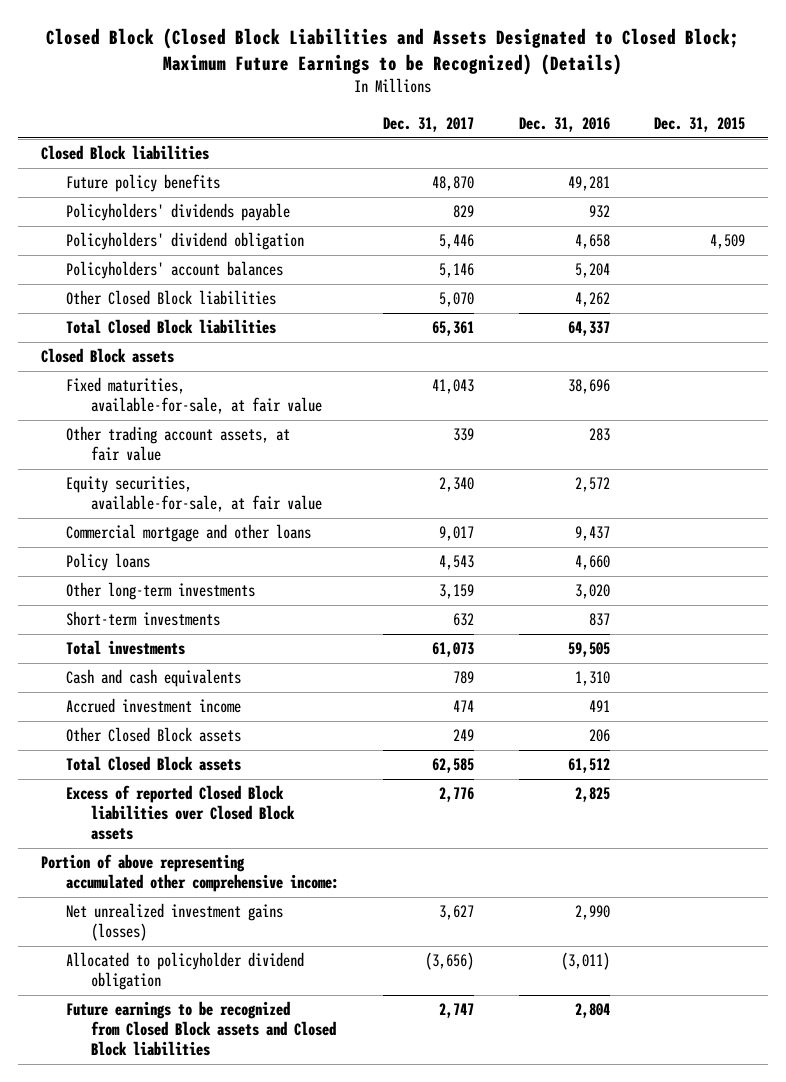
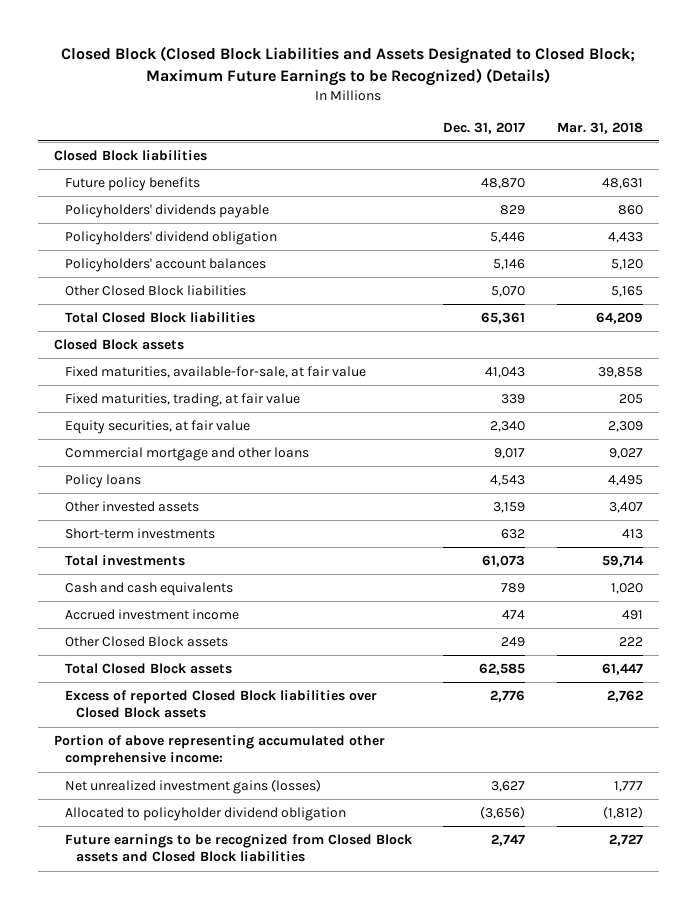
[518,117,610,133] Dec. 31, 2016 -> none
[654,117,746,133] Dec. 31, 2015 -> none
none -> [557,121,644,134] Mar. 31, 2018
[65,426,290,462] Other trading account assets, at fair value -> [64,393,300,408] Fixed maturities, trading, at fair value
[65,476,323,513] Equity securities, available-for-sale, at fair value -> [64,420,250,435] Equity securities, at fair value
[65,582,255,601] Other long-term investments -> [64,501,199,513] Other invested assets

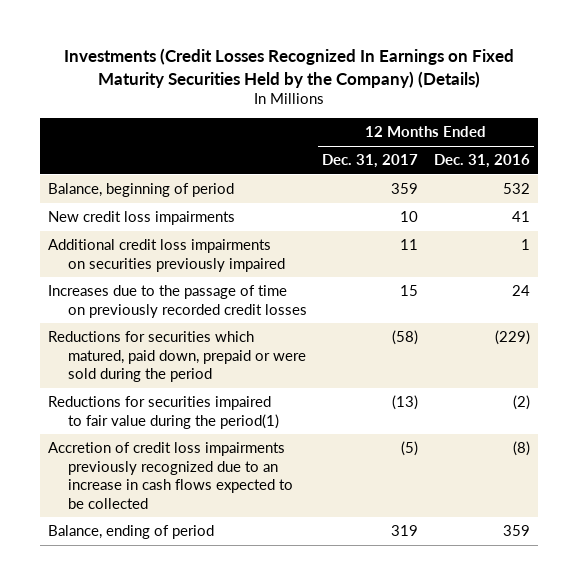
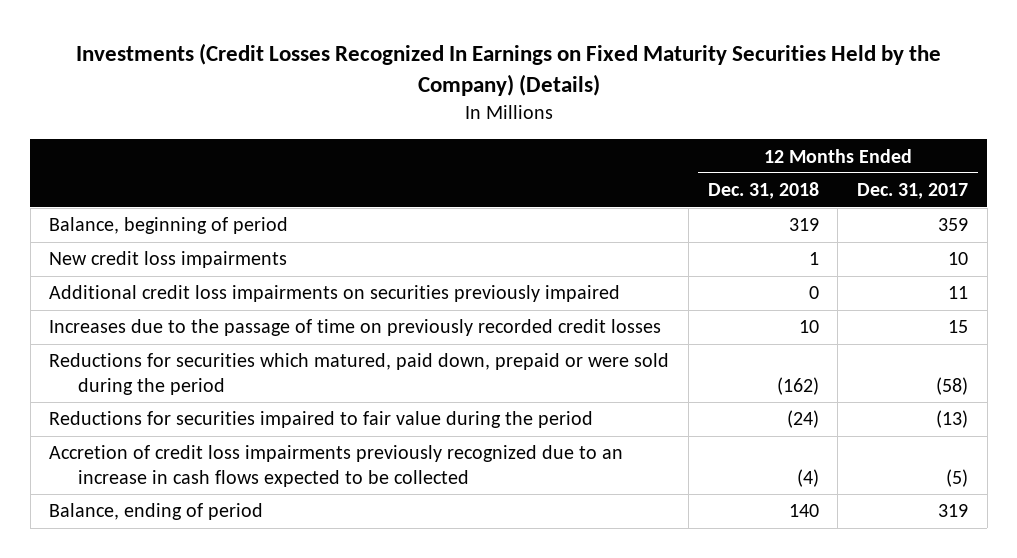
[434,154,531,169] Dec. 31, 2016 -> none
none -> [707,182,819,200] Dec. 31, 2018
[47,396,279,429] Reductions for securities impaired to fair value during the period(1) -> [49,411,594,429] Reductions for securities impaired to fair value during the period

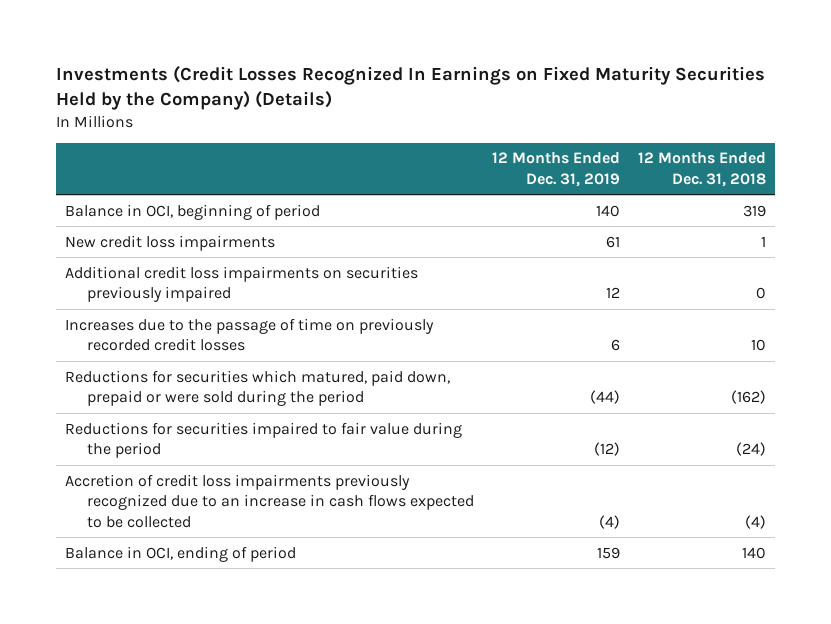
[856,183,968,200] Dec. 31, 2017 -> none
none -> [492,152,621,187] 12 Months Ended Dec. 31, 2019
[49,217,289,235] Balance, beginning of period -> [64,203,320,220] Balance in OCI, beginning of period
[49,503,264,521] Balance, ending of period -> [64,545,296,562] Balance in OCI, ending of period

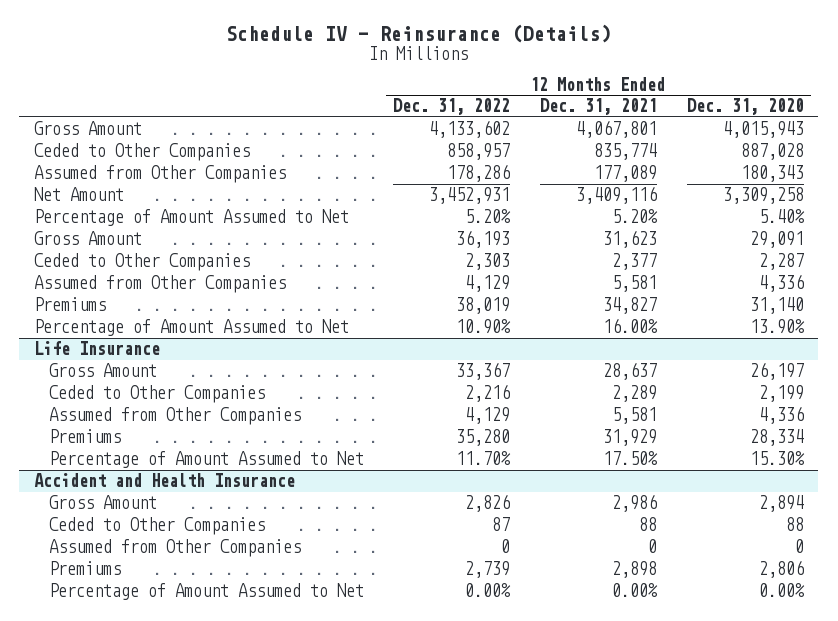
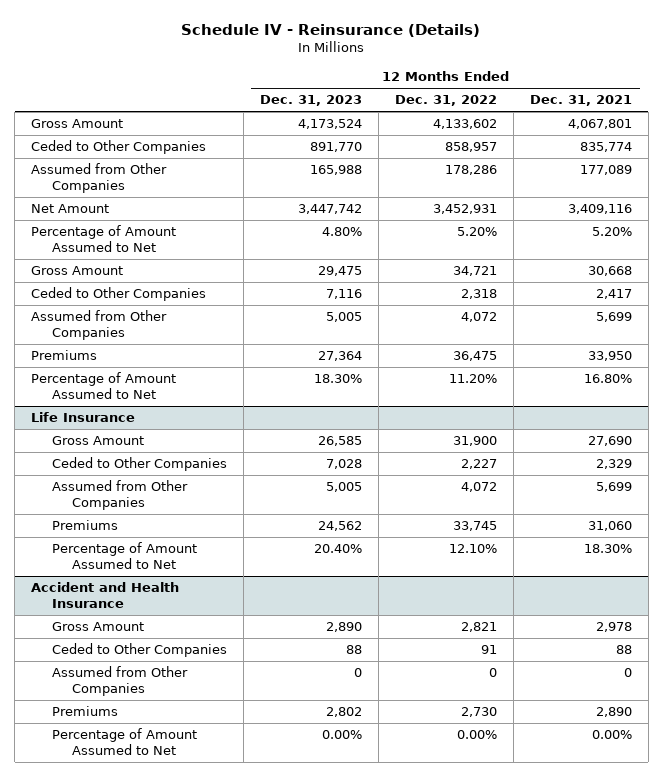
[686,98,804,116] Dec. 31, 2020 -> none
none -> [259,95,362,107] Dec. 31, 2023
[456,230,511,249] 36,193 -> [452,266,497,277] 34,721
[602,230,657,249] 31,623 -> [587,266,632,277] 30,668
[465,253,511,271] 2,303 -> [460,289,497,300] 2,318
[611,253,657,271] 2,377 -> [595,289,632,300] 2,417
[465,275,511,293] 4,129 -> [460,312,497,323] 4,072
[611,275,657,293] 5,581 -> [595,312,632,323] 5,699
[456,297,511,315] 38,019 -> [452,351,497,362] 36,475
[602,297,657,315] 34,827 -> [587,351,632,362] 33,950
[456,319,512,335] 10.90% -> [448,374,497,384] 11.20%
[602,318,658,334] 16.00% -> [583,374,632,384] 16.80%
[456,362,511,381] 33,367 -> [452,436,497,447] 31,900
[602,362,657,381] 28,637 -> [587,436,632,447] 27,690
[465,384,511,403] 2,216 -> [460,459,497,470] 2,227
[611,385,657,403] 2,289 -> [595,459,632,470] 2,329
[465,407,511,425] 4,129 -> [460,482,497,493] 4,072
[611,407,657,425] 5,581 -> [595,482,632,493] 5,699
[456,429,511,447] 35,280 -> [452,521,497,532] 33,745
[602,429,657,447] 31,929 -> [587,521,632,532] 31,060
[456,451,512,466] 11.70% -> [448,544,497,554] 12.10%
[602,451,658,466] 17.50% -> [583,544,632,554] 18.30%
[465,494,511,513] 2,826 -> [460,622,497,633] 2,821
[611,494,657,513] 2,986 -> [595,622,632,633] 2,978
[492,517,511,532] 87 -> [480,645,497,655] 91
[465,561,511,579] 2,739 -> [460,707,497,718] 2,730
[611,561,657,579] 2,898 -> [595,707,632,718] 2,890

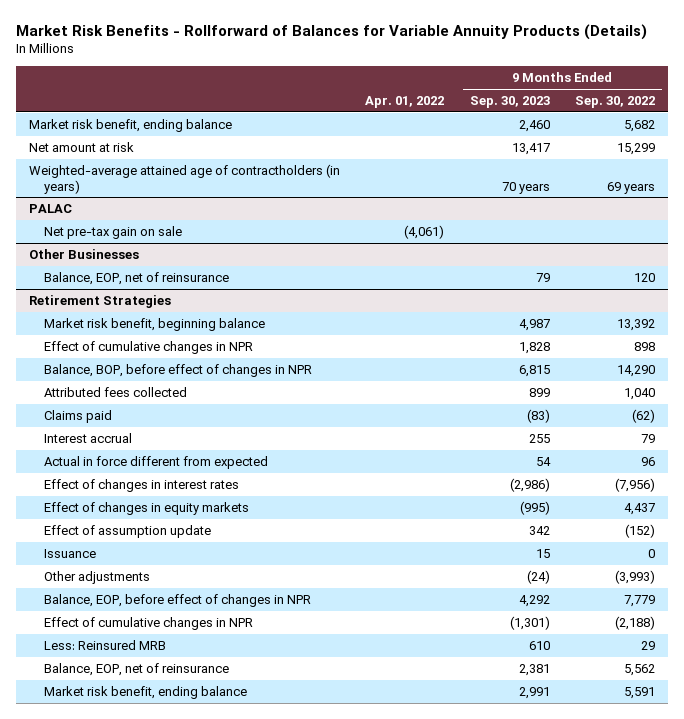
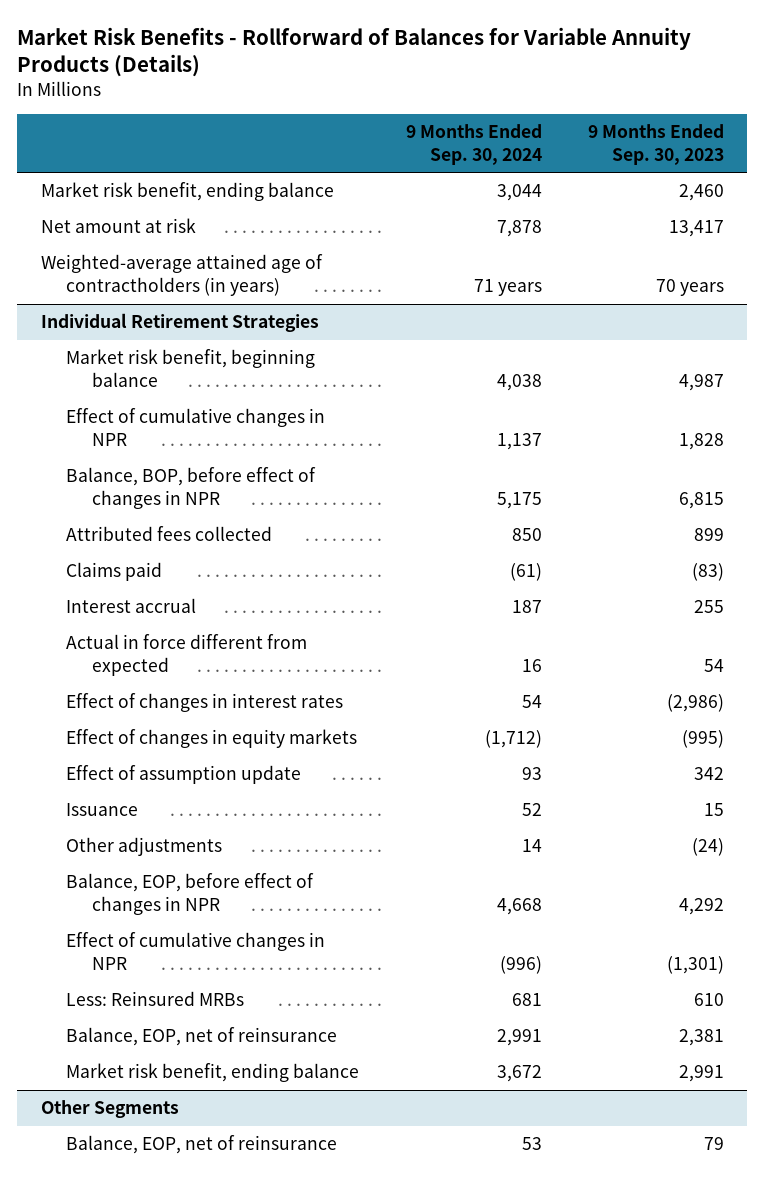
[365,96,445,109] Apr. 01, 2022 -> none
[575,96,656,109] Sep. 30, 2022 -> none
none -> [405,124,542,165] 9 Months Ended Sep. 30, 2024
[28,204,72,214] PALAC -> none
[44,226,183,240] Net pre-tax gain on sale -> none
[28,249,139,260] Other Businesses -> none
[44,272,230,286] Balance, EOP, net of reinsurance -> none
[28,295,171,309] Retirement Strategies -> [40,313,319,333] Individual Retirement Strategies
[44,640,167,651] Less: Reinsured MRB -> [66,991,245,1007] Less: Reinsured MRBs
none -> [40,1100,179,1119] Other Segments
none -> [66,1135,338,1155] Balance, EOP, net of reinsurance

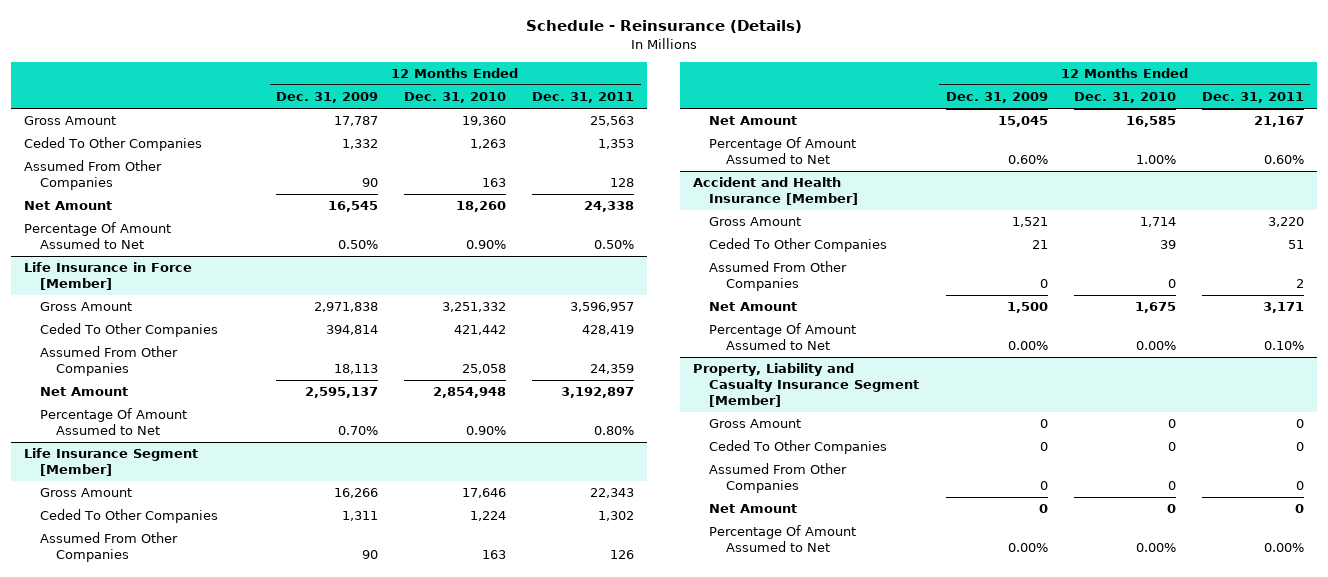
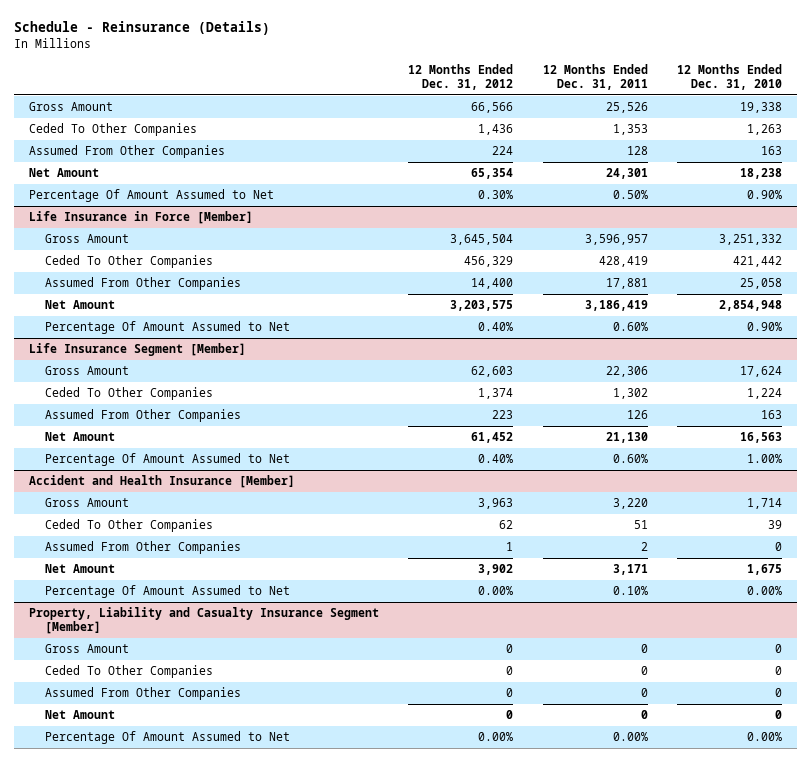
[276,92,379,104] Dec. 31, 2009 -> none
none -> [408,64,514,90] 12 Months Ended Dec. 31, 2012
[462,116,507,127] 19,360 -> [739,102,782,114] 19,338
[590,116,635,127] 25,563 -> [605,102,648,114] 25,526
[456,201,507,213] 18,260 -> [739,168,782,180] 18,238
[584,201,635,213] 24,338 -> [605,168,648,180] 24,301
[590,364,635,375] 24,359 -> [605,278,648,290] 17,881
[561,387,635,399] 3,192,897 -> [584,300,648,312] 3,186,419
[594,426,635,436] 0.80% -> [612,322,648,332] 0.60%
[462,488,507,499] 17,646 -> [739,366,782,378] 17,624
[590,488,635,499] 22,343 -> [605,366,648,378] 22,306
[1125,116,1176,128] 16,585 -> [739,432,782,444] 16,563
[1253,116,1304,128] 21,167 -> [605,432,648,444] 21,130

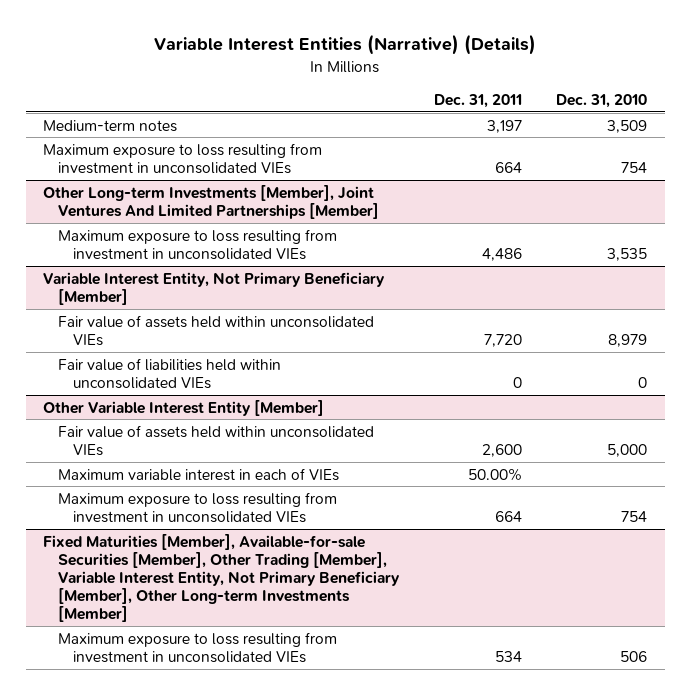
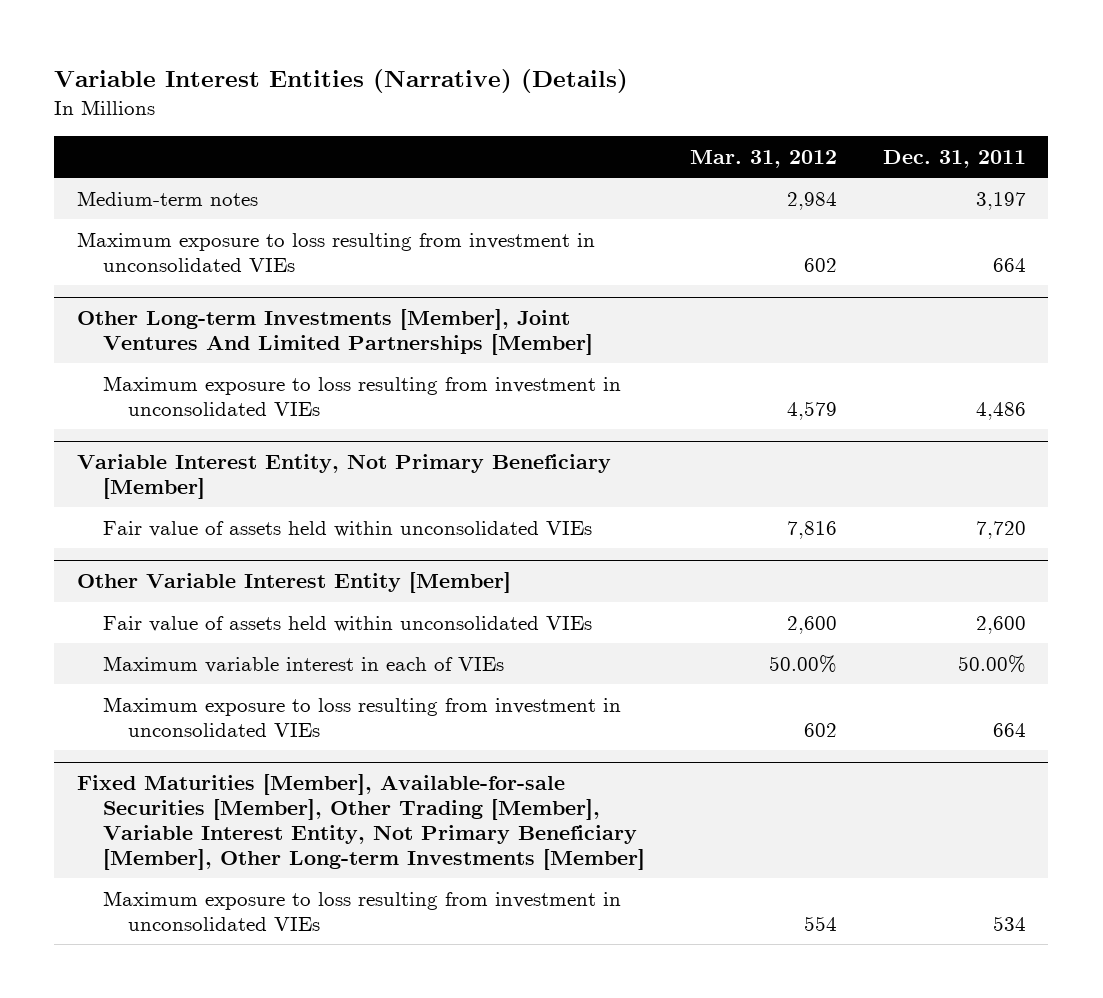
[556,93,648,108] Dec. 31, 2010 -> none
none -> [690,149,838,168] Mar. 31, 2012
[58,357,282,389] Fair value of liabilities held within unconsolidated VIEs -> none

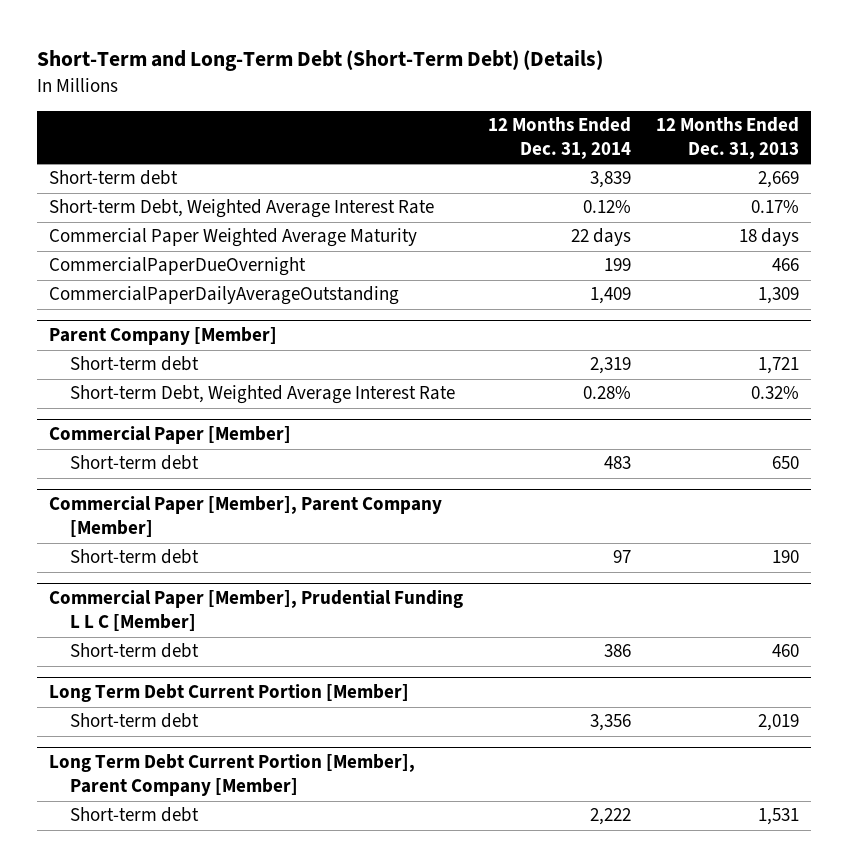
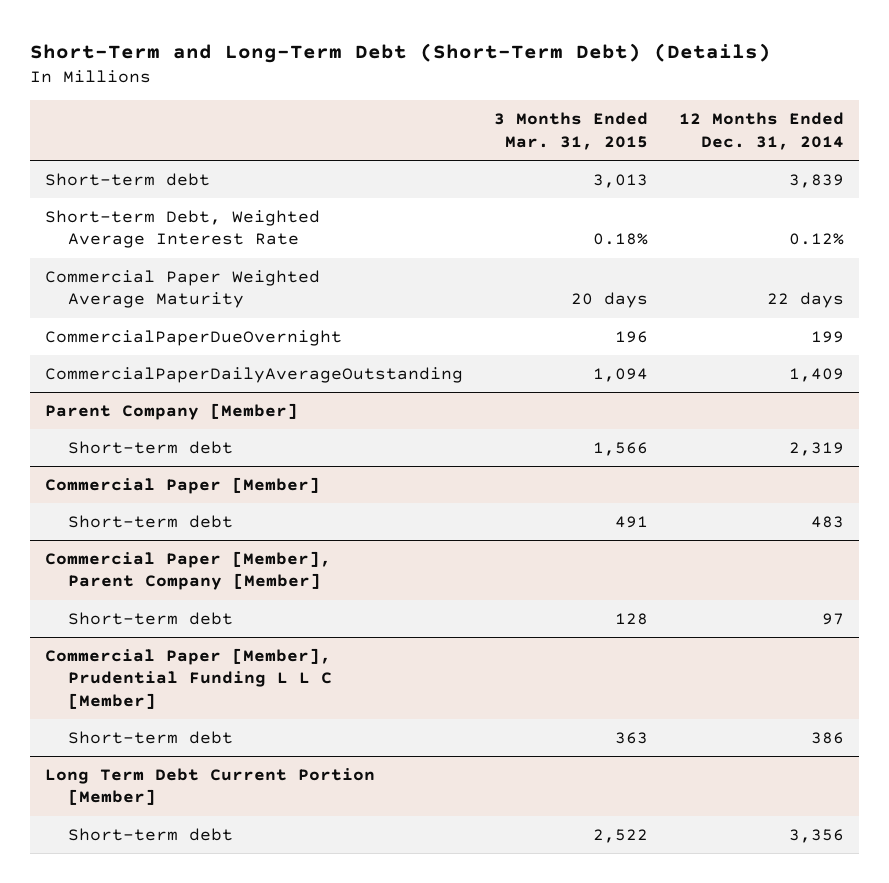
[655,117,799,160] 12 Months Ended Dec. 31, 2013 -> none
none -> [493,112,648,150] 3 Months Ended Mar. 31, 2015
[70,385,456,405] Short-term Debt, Weighted Average Interest Rate -> none
[49,754,416,797] Long Term Debt Current Portion [Member], Parent Company [Member] -> none
[70,807,200,823] Short-term debt -> none

